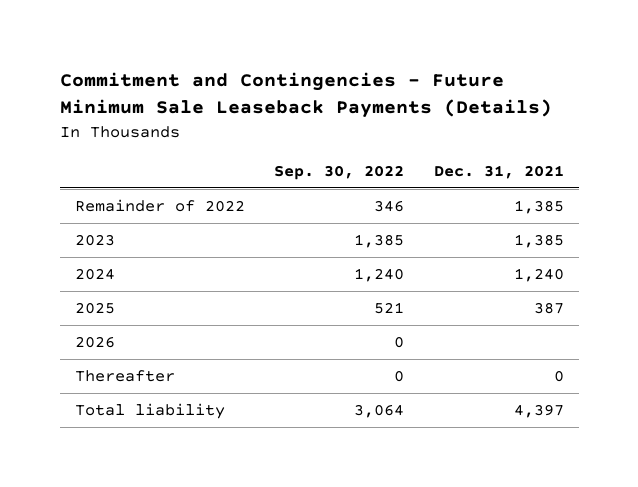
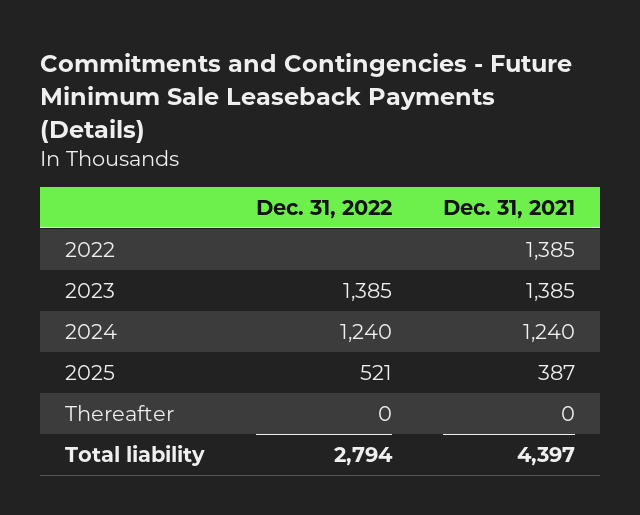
[59,72,552,119] Commitment and Contingencies - Future Minimum Sale Leaseback Payments (Details) -> [39,53,572,143] Commitments and Contingencies - Future Minimum Sale Leaseback Payments (Details)
[274,164,405,180] Sep. 30, 2022 -> none
none -> [256,199,393,219] Dec. 31, 2022
[74,199,245,213] Remainder of 2022 -> [65,241,116,257] 2022
[74,336,115,349] 2026 -> none

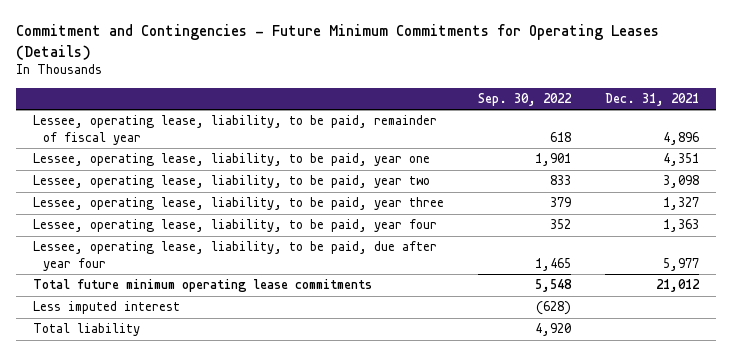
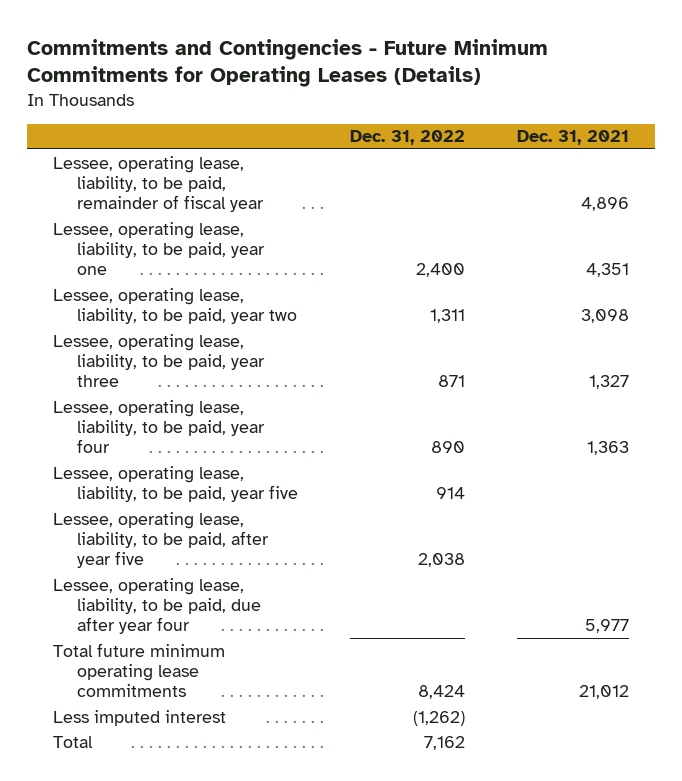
[15,24,659,60] Commitment and Contingencies - Future Minimum Commitments for Operating Leases (Details) -> [27,38,549,88] Commitments and Contingencies - Future Minimum Commitments for Operating Leases (Details)
[477,92,572,106] Sep. 30, 2022 -> none
none -> [349,130,465,146] Dec. 31, 2022
none -> [53,465,298,502] Lessee, operating lease, liability, to be paid, year five
none -> [53,511,269,569] Lessee, operating lease, liability, to be paid, after year five
[32,323,140,337] Total liability -> [53,735,94,748] Total

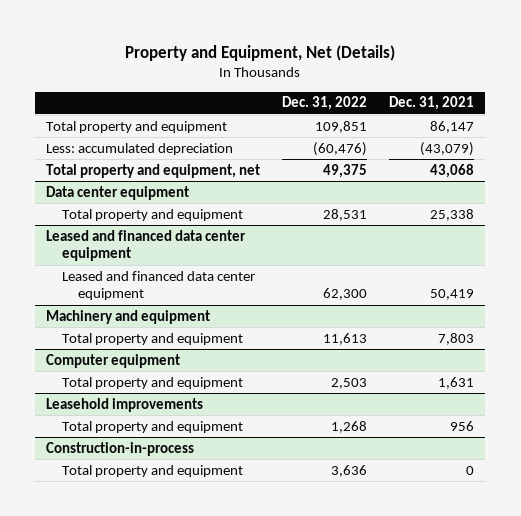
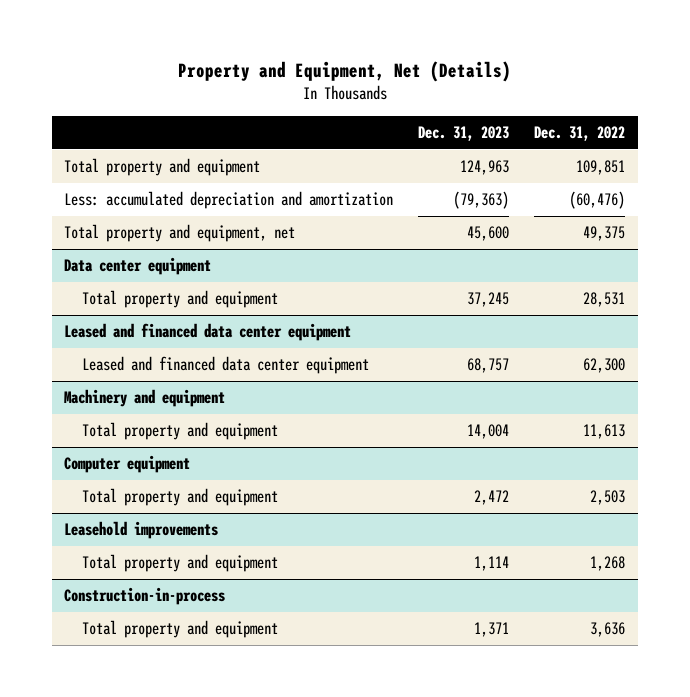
[389,96,475,111] Dec. 31, 2021 -> none
none -> [418,125,510,141] Dec. 31, 2023
[46,142,234,155] Less: accumulated depreciation -> [64,191,394,210] Less: accumulated depreciation and amortization

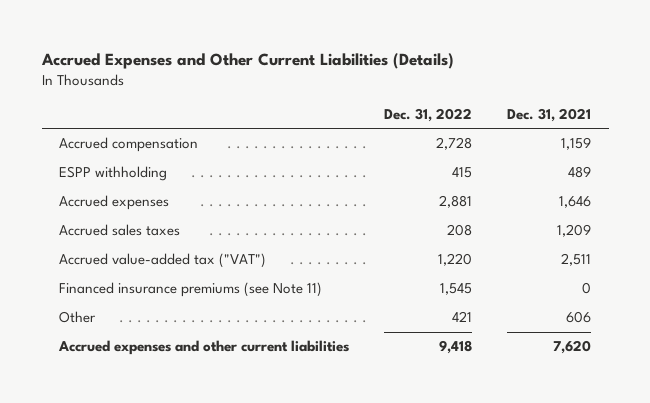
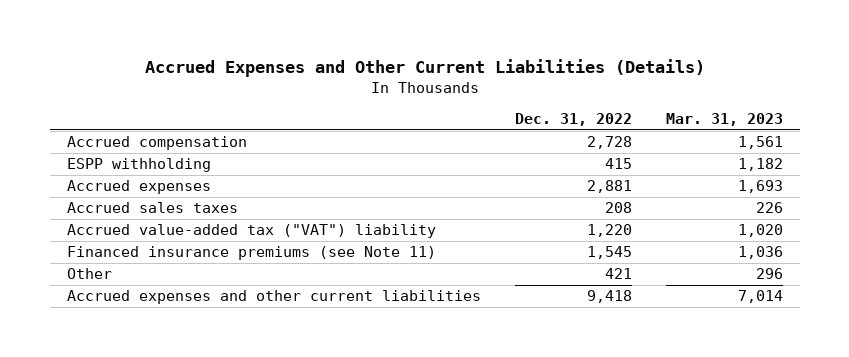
[507,107,592,122] Dec. 31, 2021 -> none
none -> [665,113,783,127] Mar. 31, 2023
[59,253,267,269] Accrued value-added tax ("VAT") -> [66,224,436,239] Accrued value-added tax ("VAT") liability

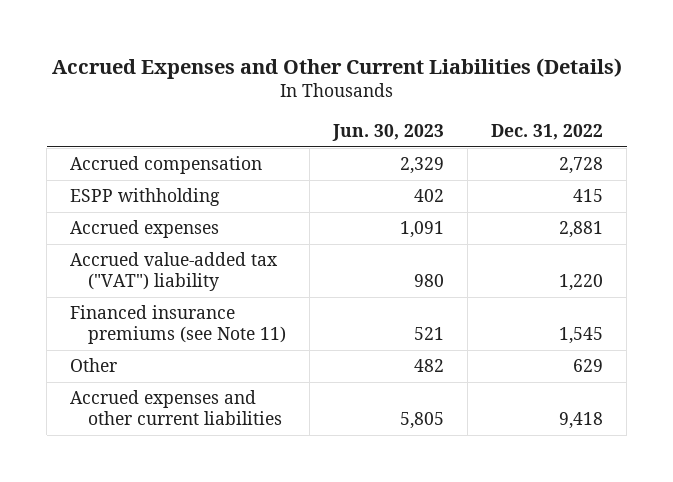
[665,113,783,127] Mar. 31, 2023 -> none
none -> [331,124,444,142] Jun. 30, 2023
[66,202,238,214] Accrued sales taxes -> none
[604,268,632,280] 421 -> [573,359,604,373] 629

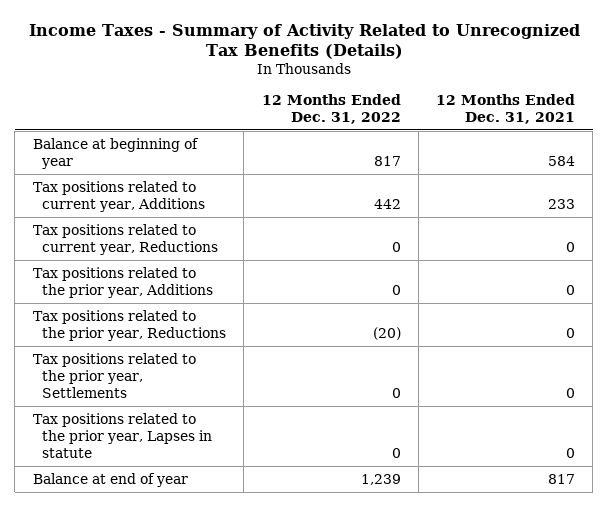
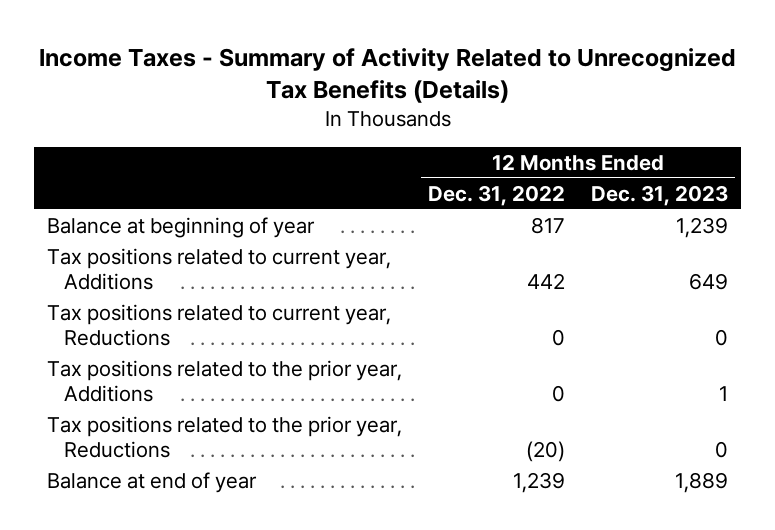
[436,93,576,124] 12 Months Ended Dec. 31, 2021 -> none
none -> [591,184,729,206] Dec. 31, 2023
[32,352,196,398] Tax positions related to the prior year, Settlements -> none
[32,412,213,458] Tax positions related to the prior year, Lapses in statute -> none

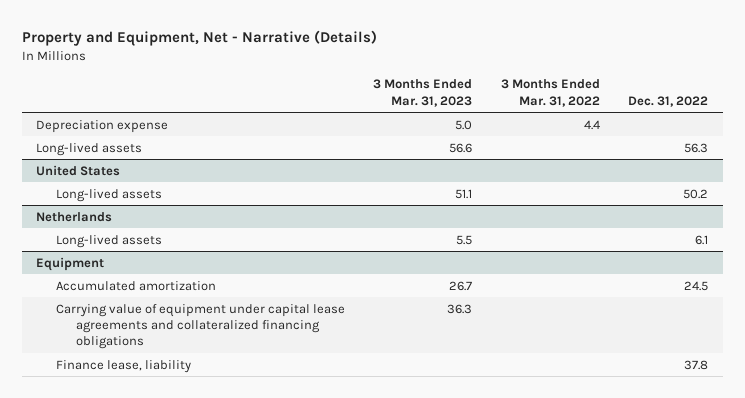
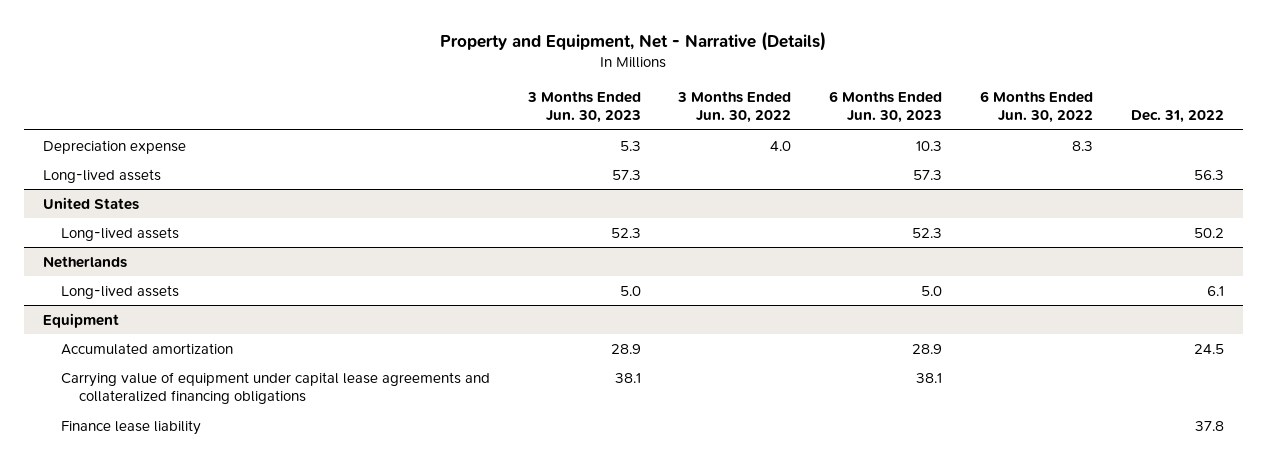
[373,79,473,107] 3 Months Ended Mar. 31, 2023 -> none
[500,79,600,107] 3 Months Ended Mar. 31, 2022 -> none
none -> [526,90,641,124] 3 Months Ended Jun. 30, 2023
none -> [677,90,792,124] 3 Months Ended Jun. 30, 2022
none -> [829,90,943,124] 6 Months Ended Jun. 30, 2023
none -> [980,90,1094,124] 6 Months Ended Jun. 30, 2022
[56,359,192,373] Finance lease, liability -> [60,419,201,435] Finance lease liability

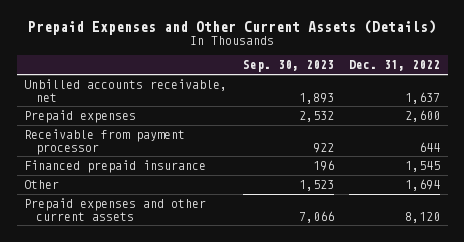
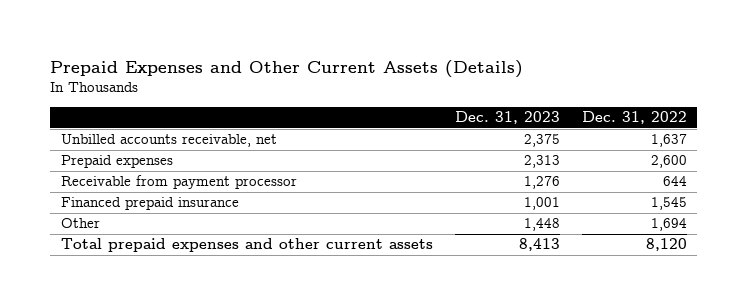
[242,60,334,73] Sep. 30, 2023 -> none
none -> [454,111,560,125] Dec. 31, 2023
[24,197,207,221] Prepaid expenses and other current assets -> [60,238,433,253] Total prepaid expenses and other current assets

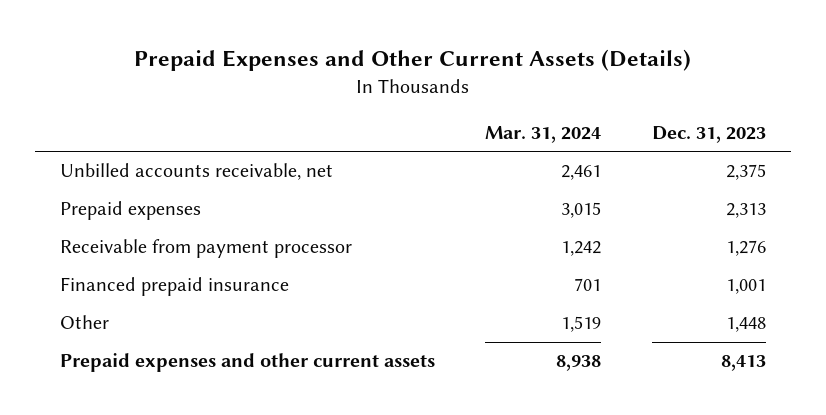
[581,111,687,125] Dec. 31, 2022 -> none
none -> [485,125,602,143] Mar. 31, 2024
[60,238,433,253] Total prepaid expenses and other current assets -> [59,353,435,373] Prepaid expenses and other current assets

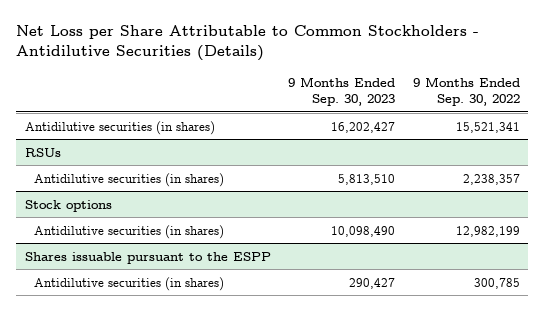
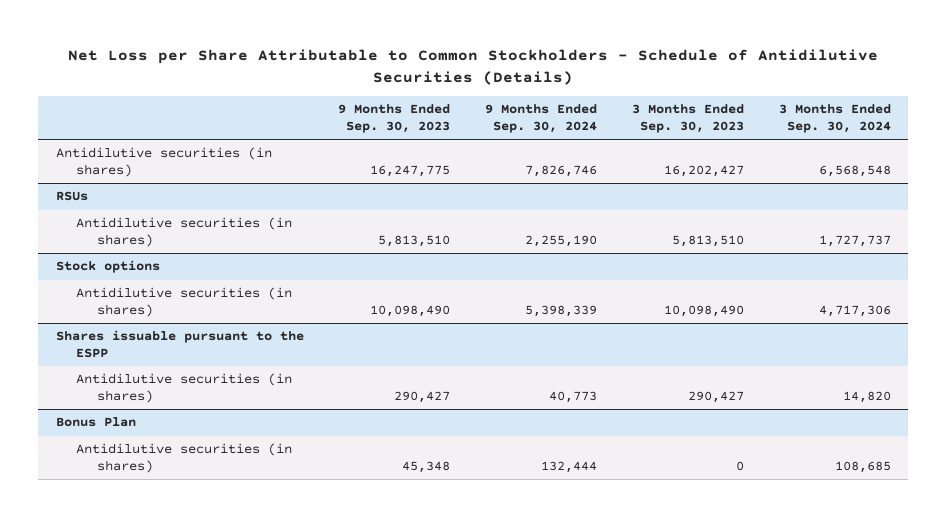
[15,25,479,62] Net Loss per Share Attributable to Common Stockholders - Antidilutive Securities (Details) -> [68,48,879,85] Net Loss per Share Attributable to Common Stockholders - Schedule of Antidilutive Securities (Details)
[412,77,520,107] 9 Months Ended Sep. 30, 2022 -> none
none -> [485,104,598,134] 9 Months Ended Sep. 30, 2024
none -> [631,104,744,134] 3 Months Ended Sep. 30, 2023
none -> [778,104,891,134] 3 Months Ended Sep. 30, 2024
[331,121,396,133] 16,202,427 -> [370,165,451,178] 16,247,775
none -> [55,417,136,428] Bonus Plan
none -> [76,443,293,474] Antidilutive securities (in shares)

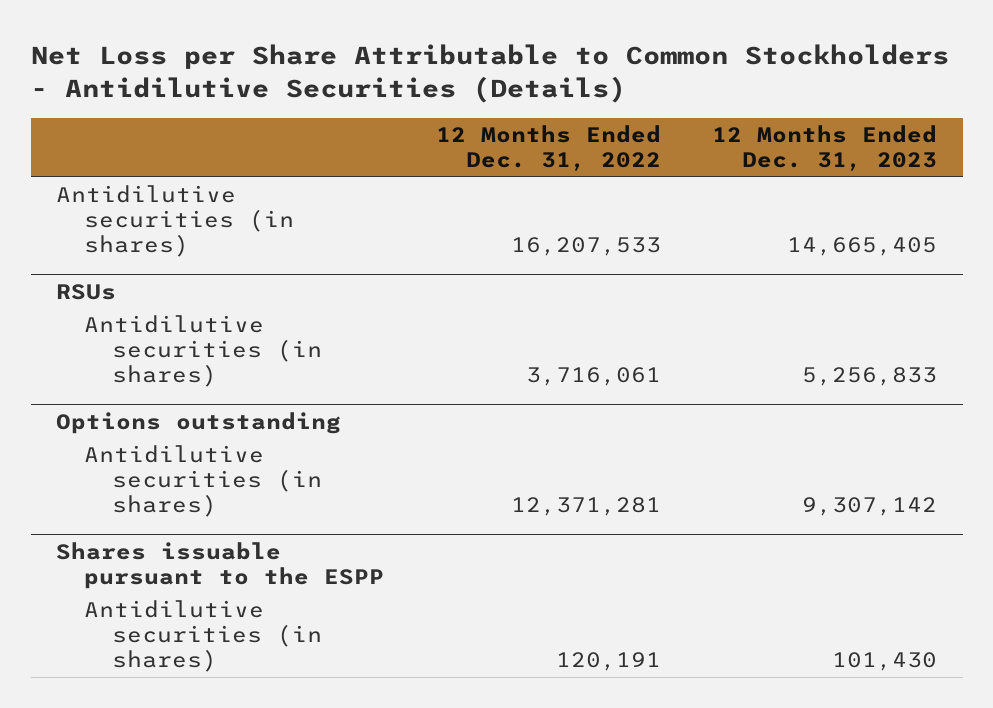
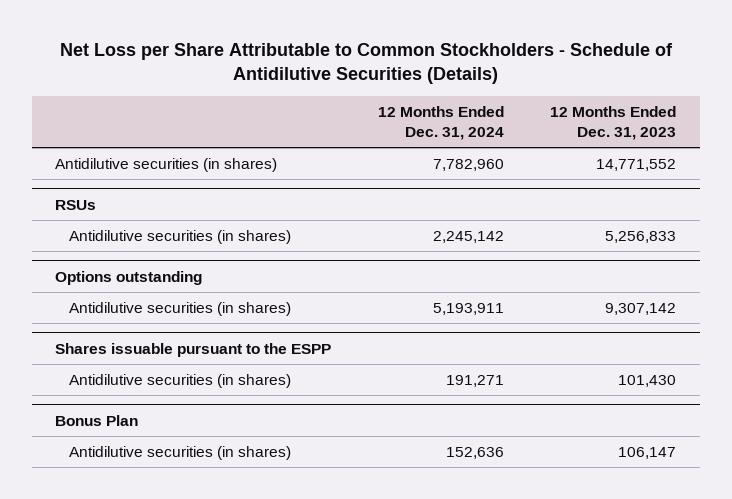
[30,43,949,103] Net Loss per Share Attributable to Common Stockholders - Antidilutive Securities (Details) -> [59,43,673,85] Net Loss per Share Attributable to Common Stockholders - Schedule of Antidilutive Securities (Details)
[435,125,661,172] 12 Months Ended Dec. 31, 2022 -> none
none -> [377,105,504,140] 12 Months Ended Dec. 31, 2024
[786,237,937,257] 14,665,405 -> [596,158,677,171] 14,771,552
none -> [55,414,139,426] Bonus Plan
none -> [68,445,291,460] Antidilutive securities (in shares)

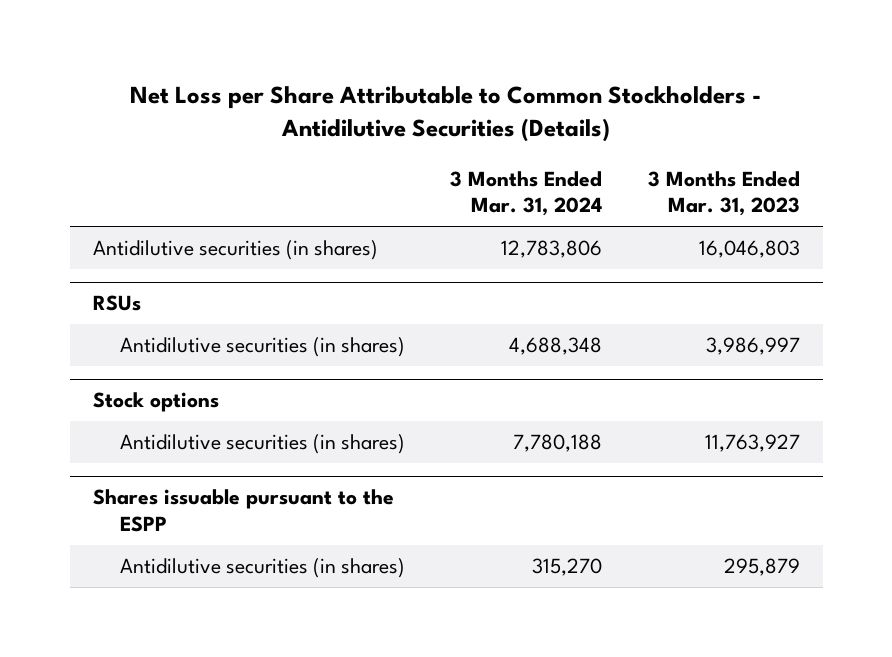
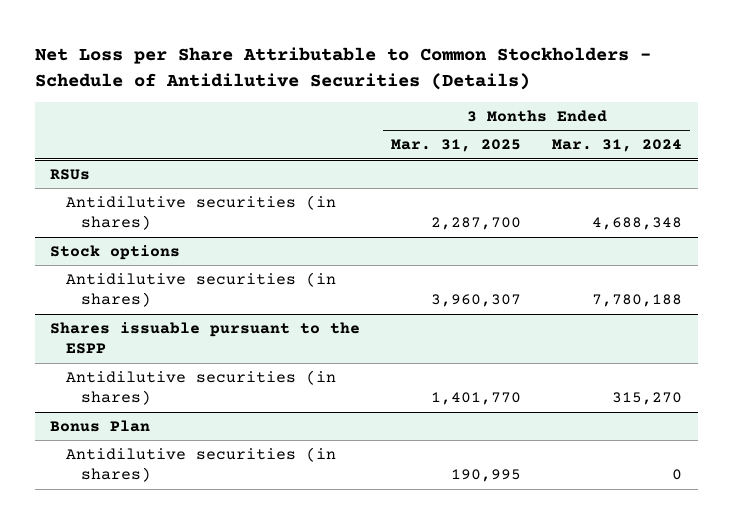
[130,86,762,143] Net Loss per Share Attributable to Common Stockholders - Antidilutive Securities (Details) -> [34,47,651,90] Net Loss per Share Attributable to Common Stockholders - Schedule of Antidilutive Securities (Details)
[647,170,800,217] 3 Months Ended Mar. 31, 2023 -> none
none -> [391,139,522,153] Mar. 31, 2025
[92,240,378,261] Antidilutive securities (in shares) -> none
none -> [50,419,151,432] Bonus Plan
none -> [65,446,336,483] Antidilutive securities (in shares)

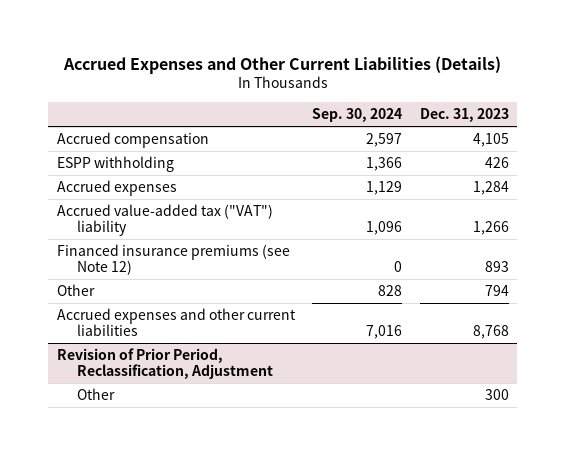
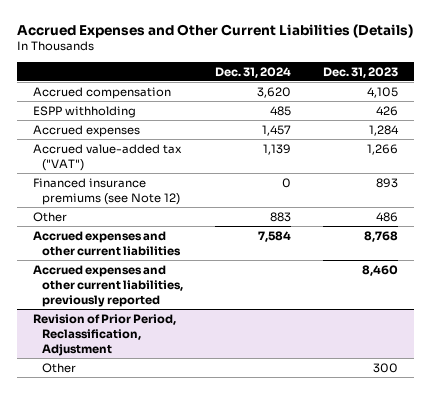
[312,108,403,123] Sep. 30, 2024 -> none
none -> [214,66,291,78] Dec. 31, 2024
[56,203,273,236] Accrued value-added tax ("VAT") liability -> [32,143,182,171] Accrued value-added tax ("VAT")
[484,284,509,296] 794 -> [375,211,398,222] 486
none -> [32,264,183,307] Accrued expenses and other current liabilities, previously reported

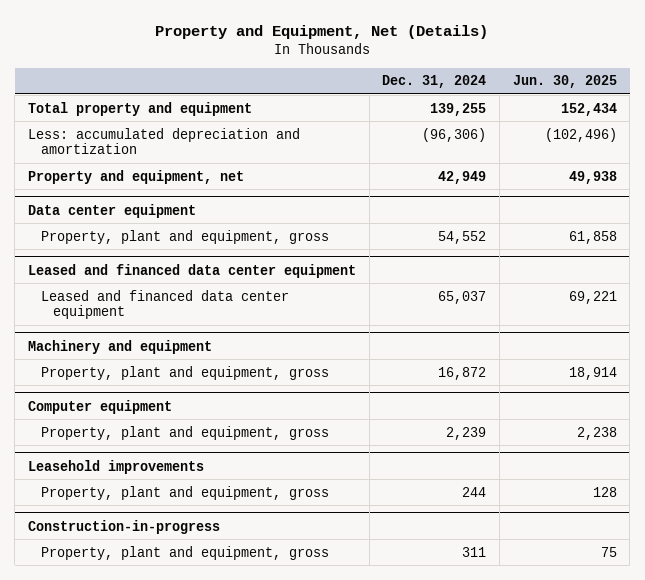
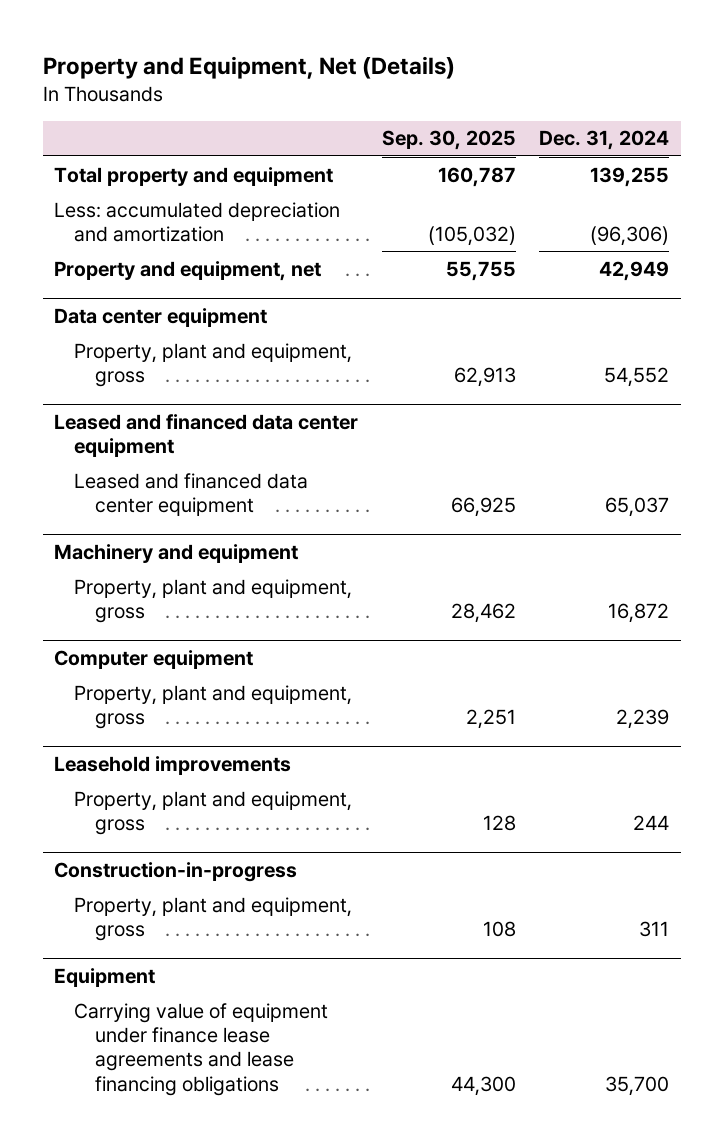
[512,75,617,89] Jun. 30, 2025 -> none
none -> [381,130,516,151] Sep. 30, 2025
none -> [54,967,156,987] Equipment
none -> [74,1002,329,1096] Carrying value of equipment under finance lease agreements and lease financing obligations

